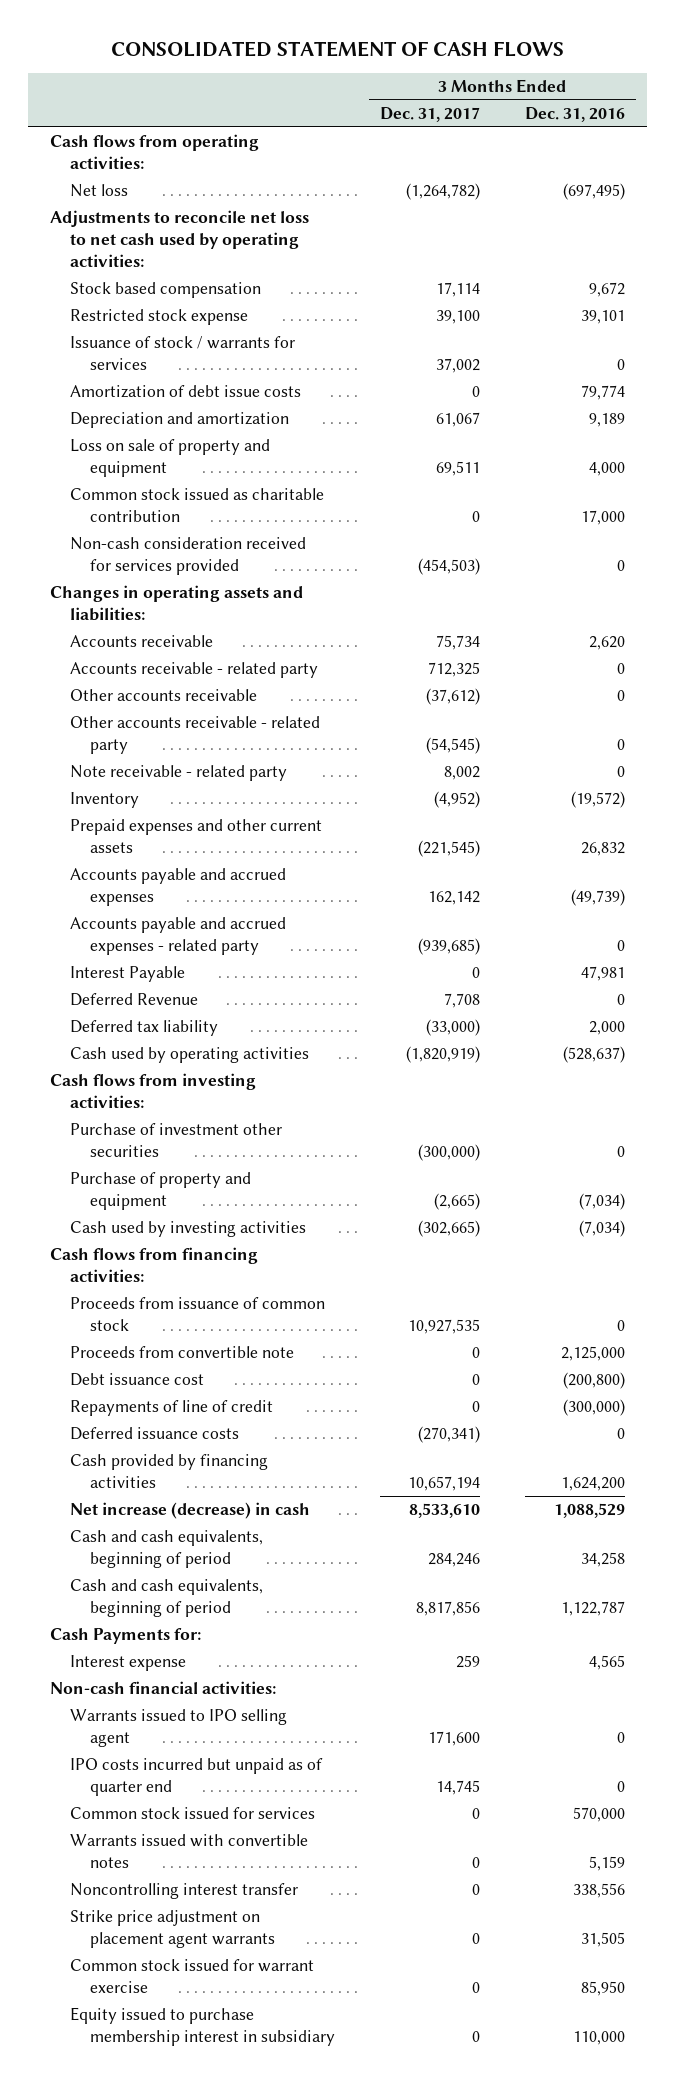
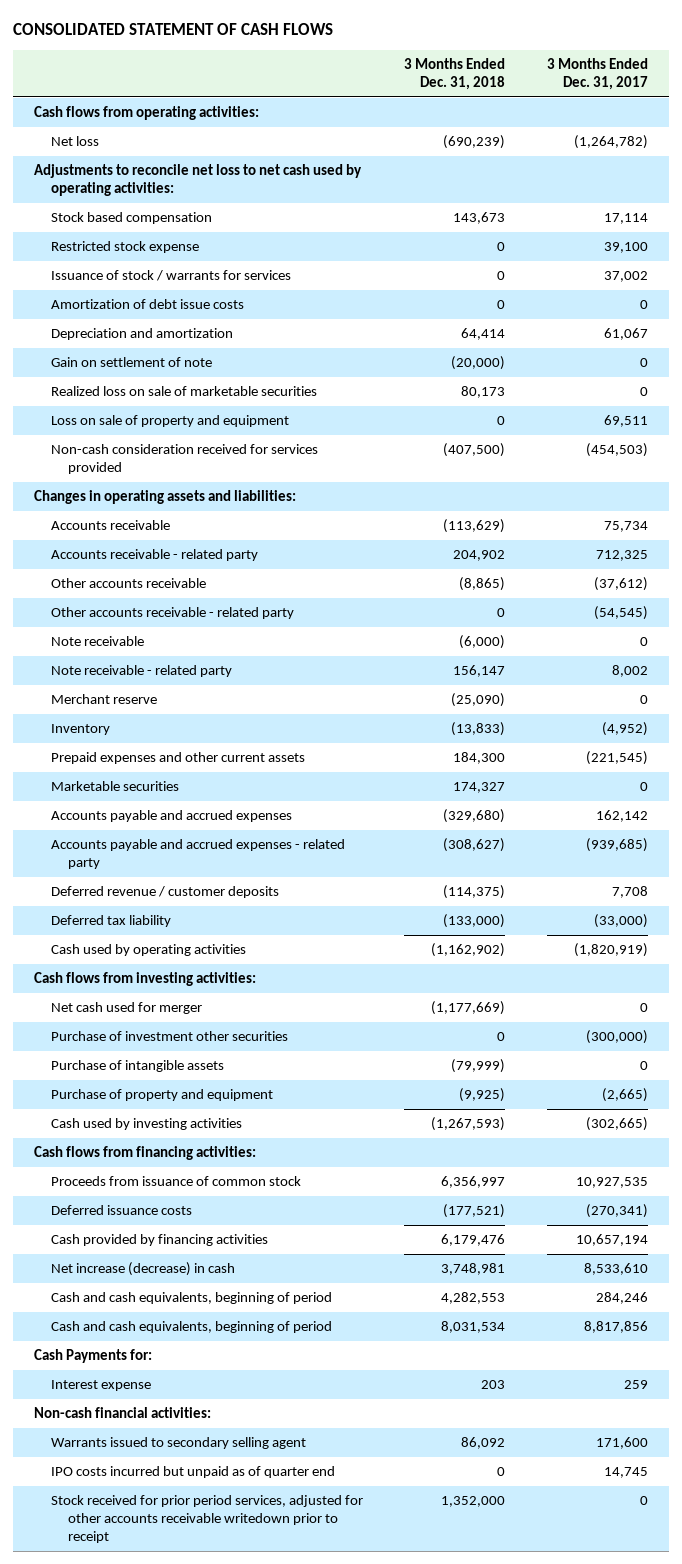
[524,107,625,123] Dec. 31, 2016 -> none
none -> [404,58,506,91] 3 Months Ended Dec. 31, 2018
none -> [50,357,212,368] Gain on settlement of note
none -> [50,386,317,397] Realized loss on sale of marketable securities
[70,488,325,523] Common stock issued as charitable contribution -> none
none -> [50,636,144,647] Note receivable
none -> [50,694,157,705] Merchant reserve
none -> [50,781,179,792] Marketable securities
[70,966,186,983] Interest Payable -> none
[70,993,199,1007] Deferred Revenue -> [50,886,279,899] Deferred revenue / customer deposits
none -> [50,1002,202,1015] Net cash used for merger
none -> [50,1060,224,1073] Purchase of intangible assets
[70,1346,295,1359] Proceeds from convertible note -> none
[70,1373,205,1387] Debt issuance cost -> none
[70,1400,274,1417] Repayments of line of credit -> none
[70,1709,288,1748] Warrants issued to IPO selling agent -> [50,1437,306,1450] Warrants issued to secondary selling agent
[70,1807,316,1820] Common stock issued for services -> none
[70,1834,309,1869] Warrants issued with convertible notes -> none
[70,1883,299,1900] Noncontrolling interest transfer -> none
[70,1910,276,1949] Strike price adjustment on placement agent warrants -> none
[70,1959,315,1994] Common stock issued for warrant exercise -> none
[70,2007,336,2047] Equity issued to purchase membership interest in subsidiary -> none
none -> [50,1495,363,1544] Stock received for prior period services, adjusted for other accounts receivable writedown prior to receipt

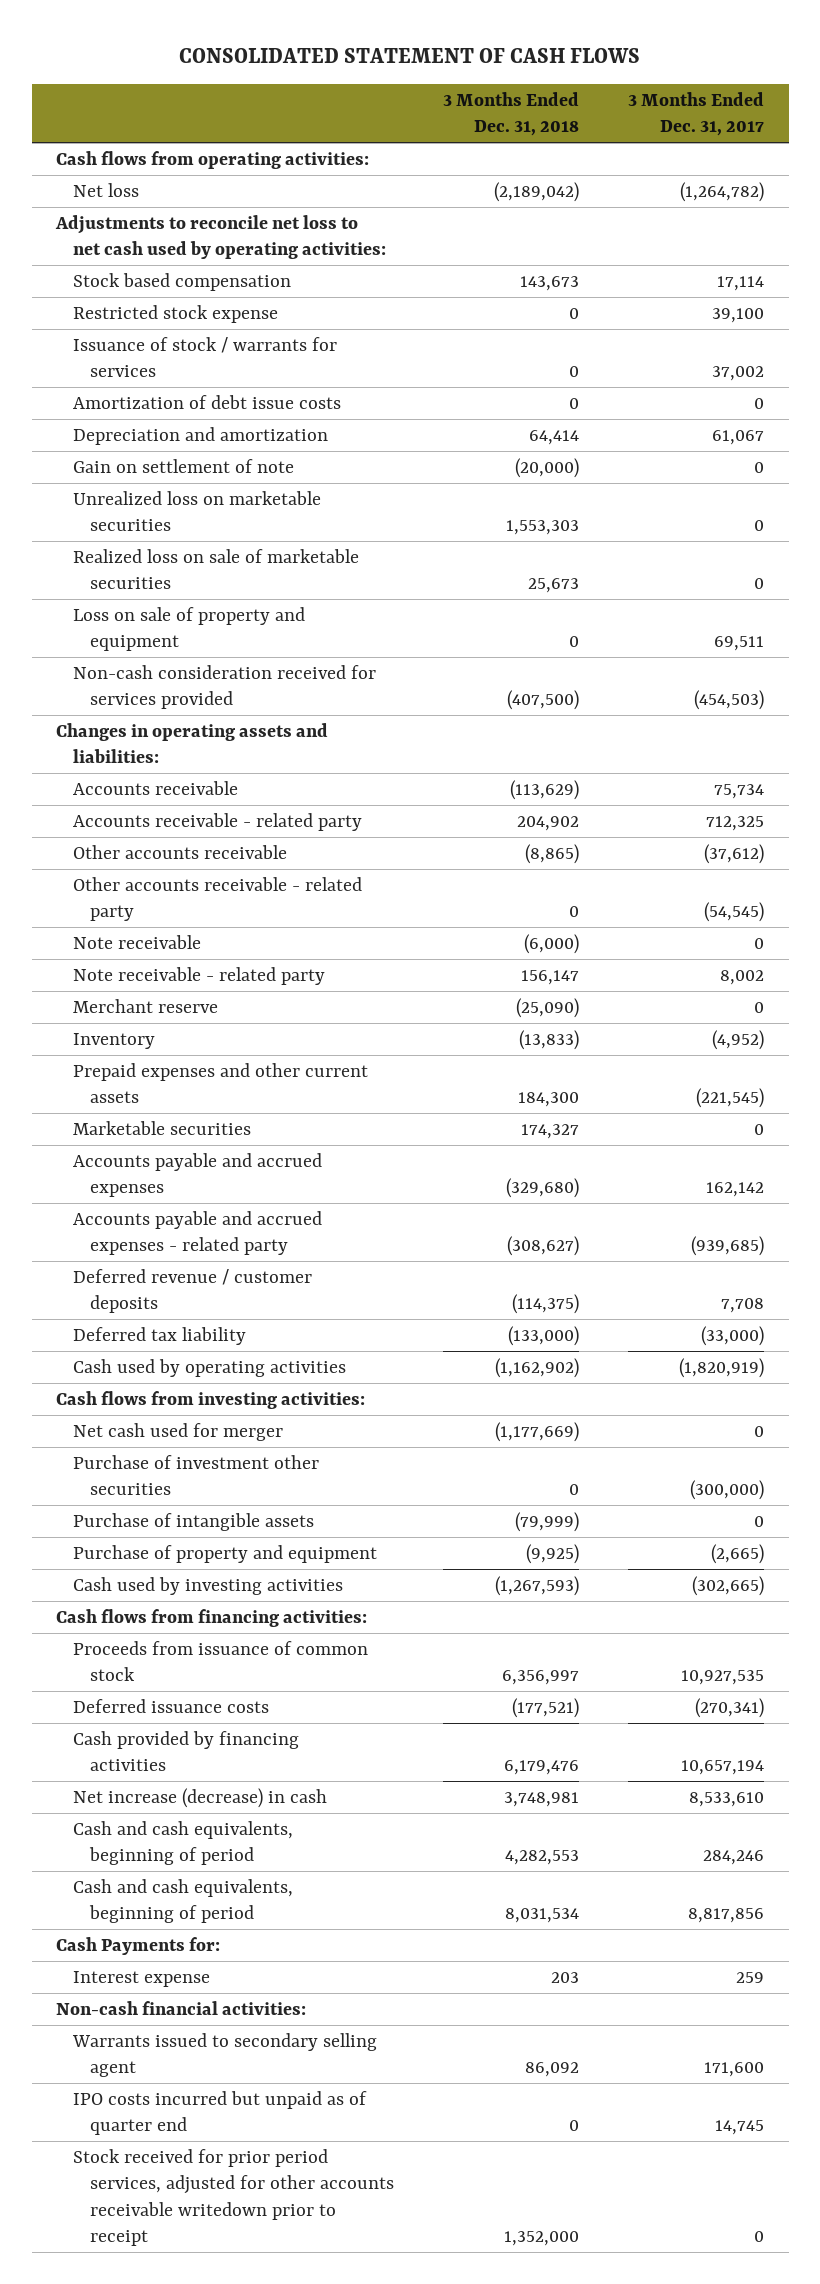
[443,135,506,150] (690,239) -> [494,181,580,202] (2,189,042)
none -> [72,490,321,532] Unrealized loss on marketable securities
[461,386,506,399] 80,173 -> [528,578,580,594] 25,673

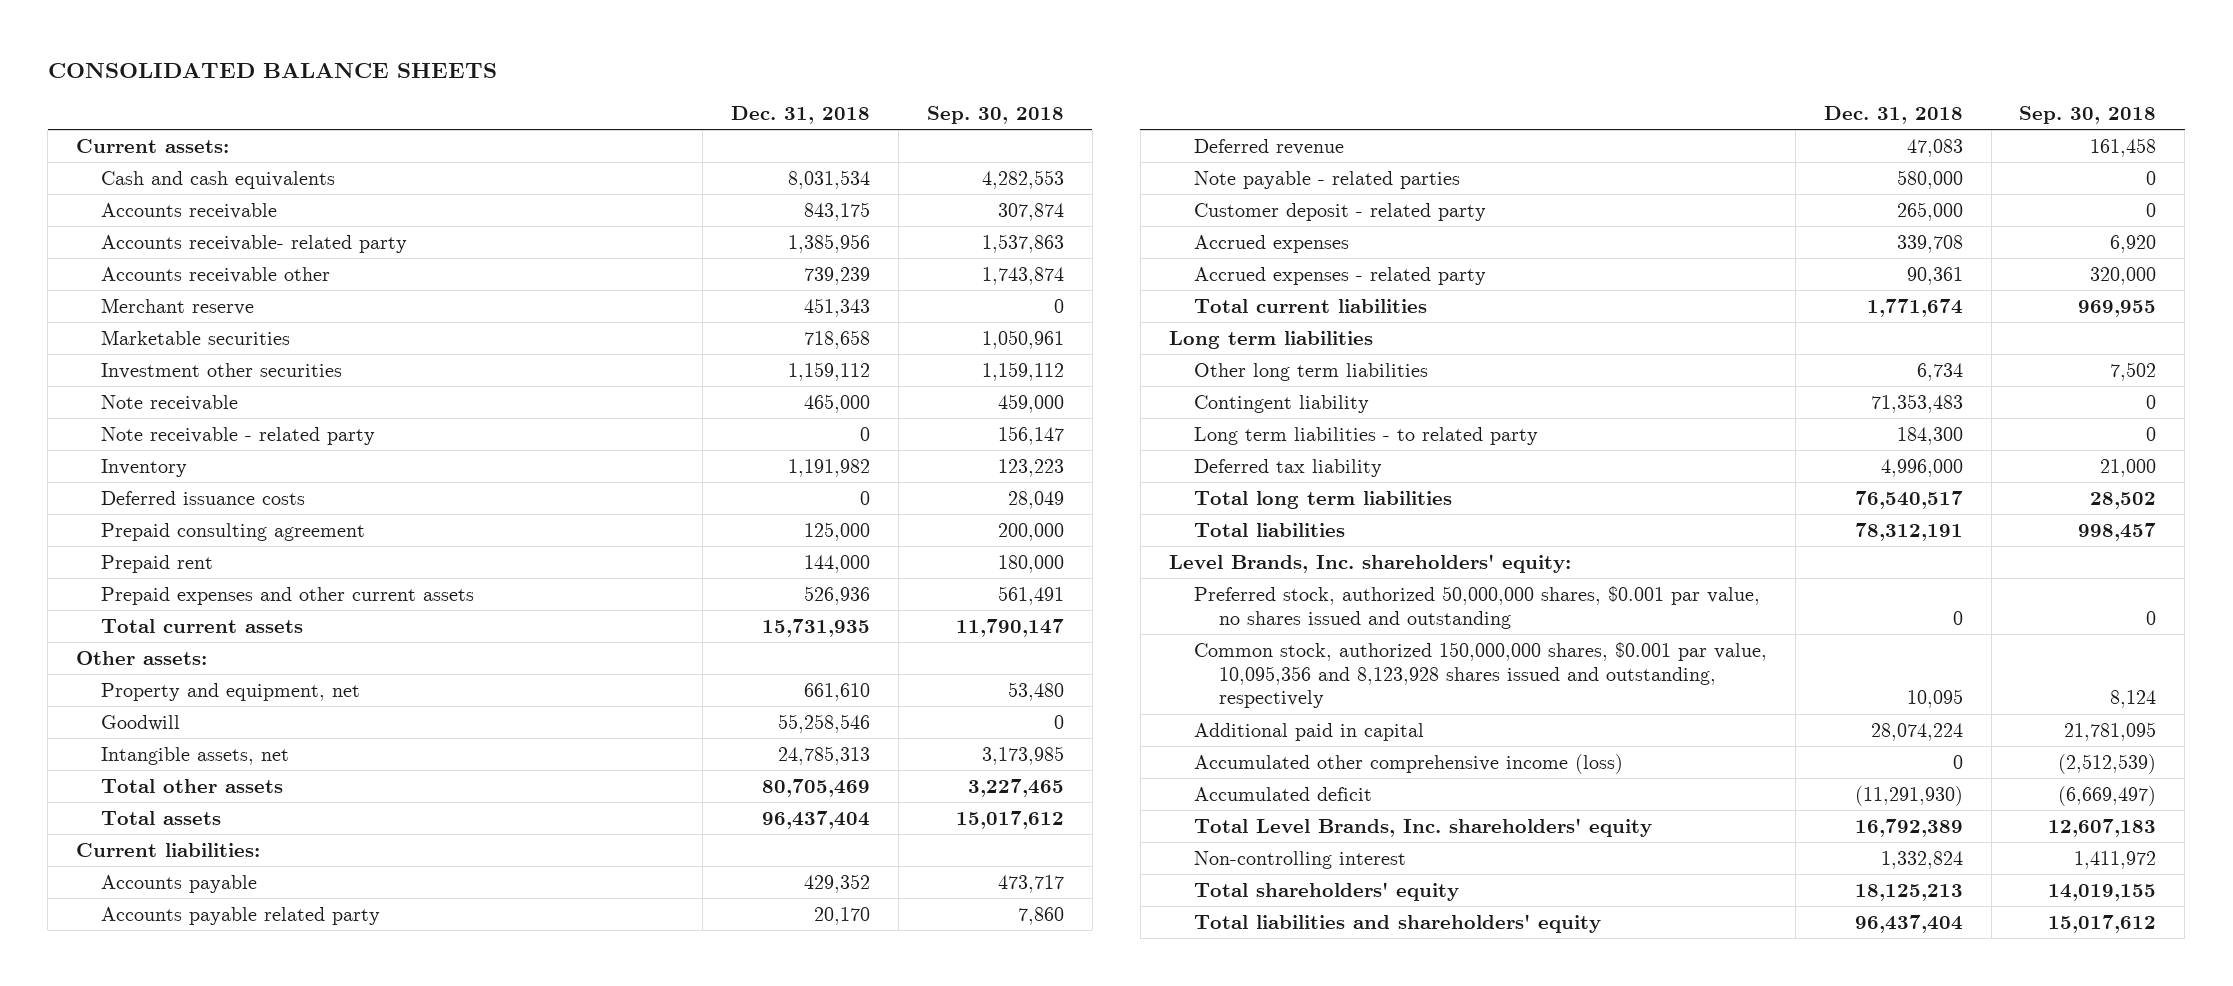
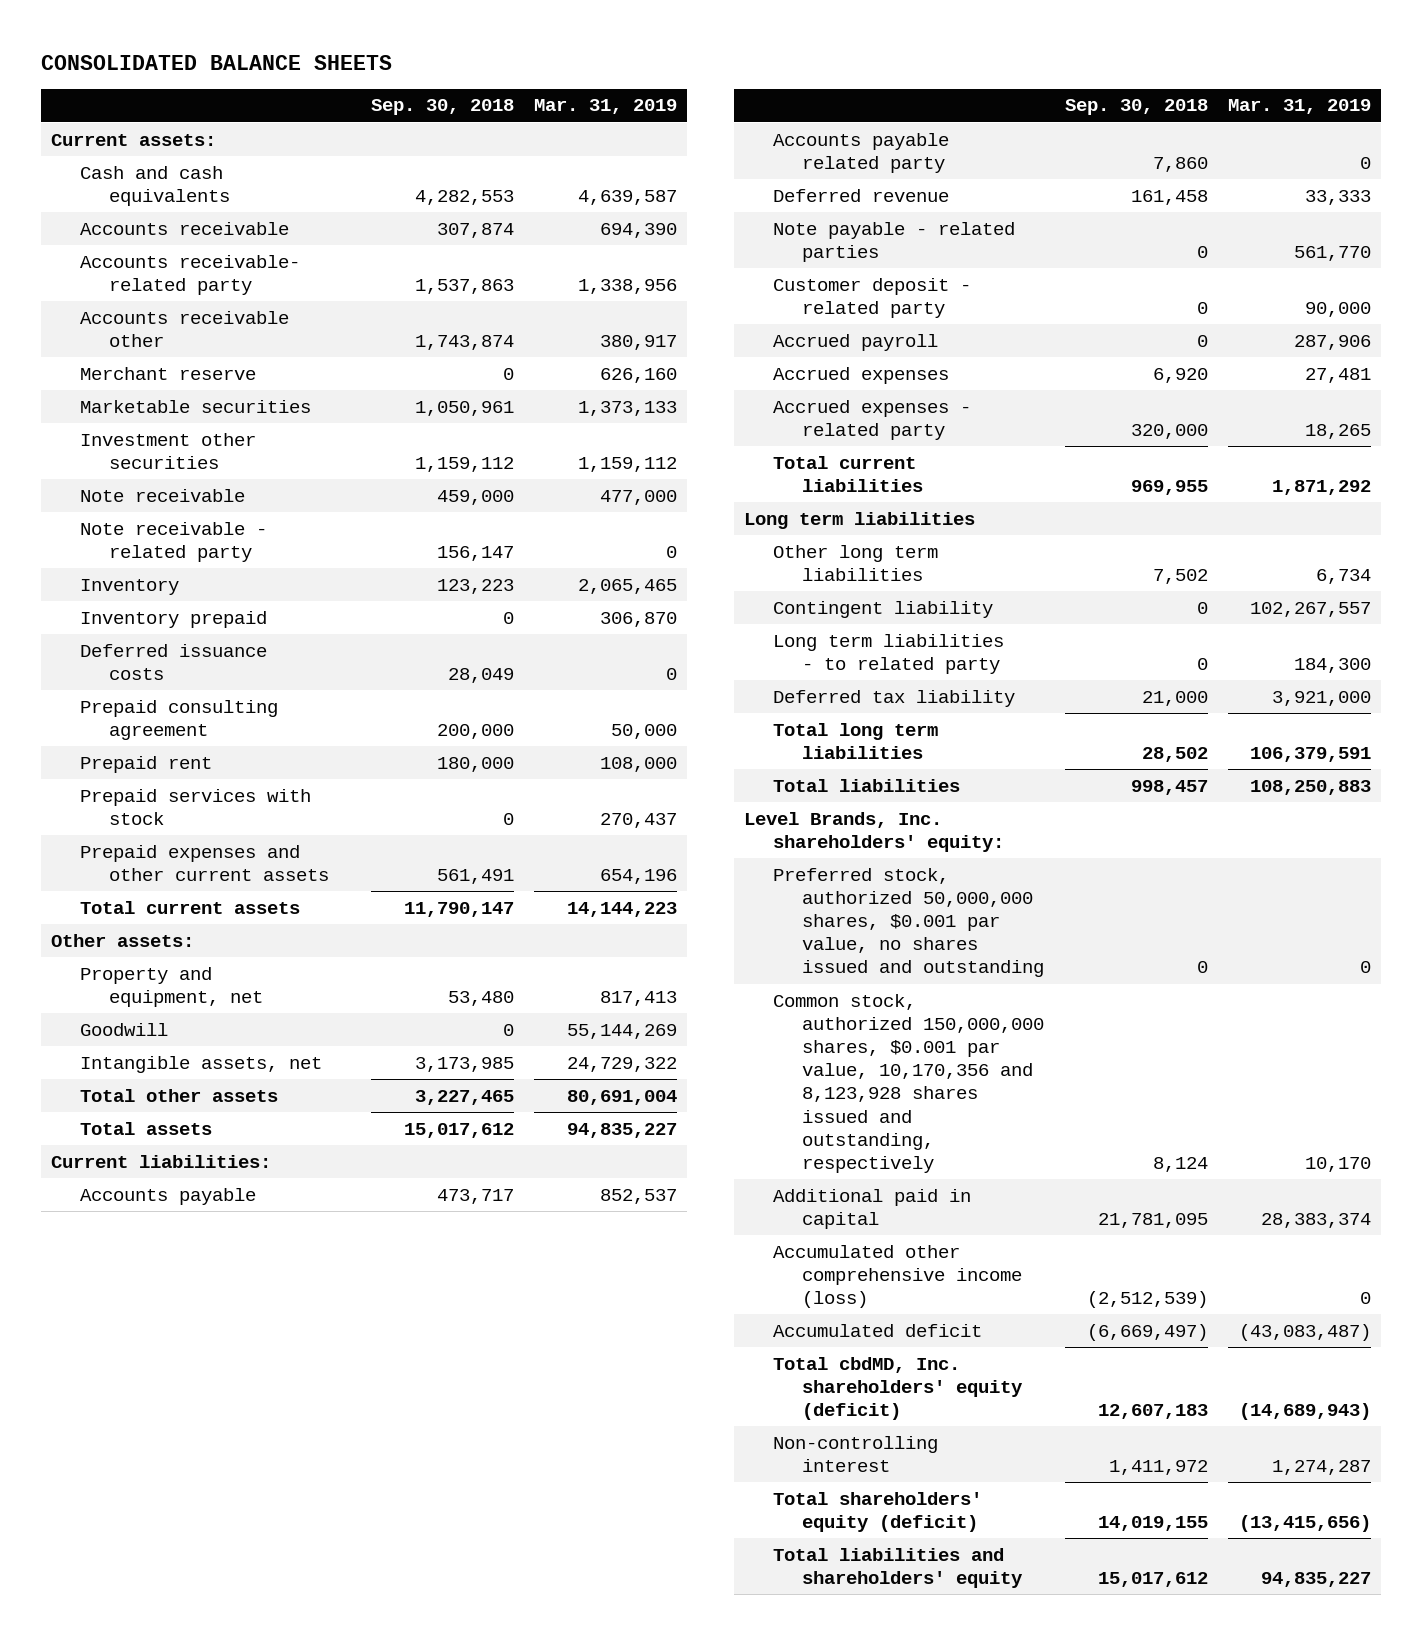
[730,105,870,124] Dec. 31, 2018 -> none
none -> [534,99,678,115] Mar. 31, 2019
none -> [79,610,267,628] Inventory prepaid
none -> [79,788,311,825] Prepaid services with stock
none -> [773,333,939,351] Accrued payroll
[1193,641,1767,709] Common stock, authorized 150,000,000 shares, $0.001 par value, 10,095,356 and 8,123,928 shares issued and outstanding, respectively -> [773,993,1045,1173] Common stock, authorized 150,000,000 shares, $0.001 par value, 10,170,356 and 8,123,928 shares issued and outstanding, respectively
[1193,817,1652,837] Total Level Brands, Inc. shareholders' equity -> [773,1356,1024,1421] Total cbdMD, Inc. shareholders' equity (deficit)
[1193,881,1459,901] Total shareholders' equity -> [773,1491,983,1532] Total shareholders' equity (deficit)

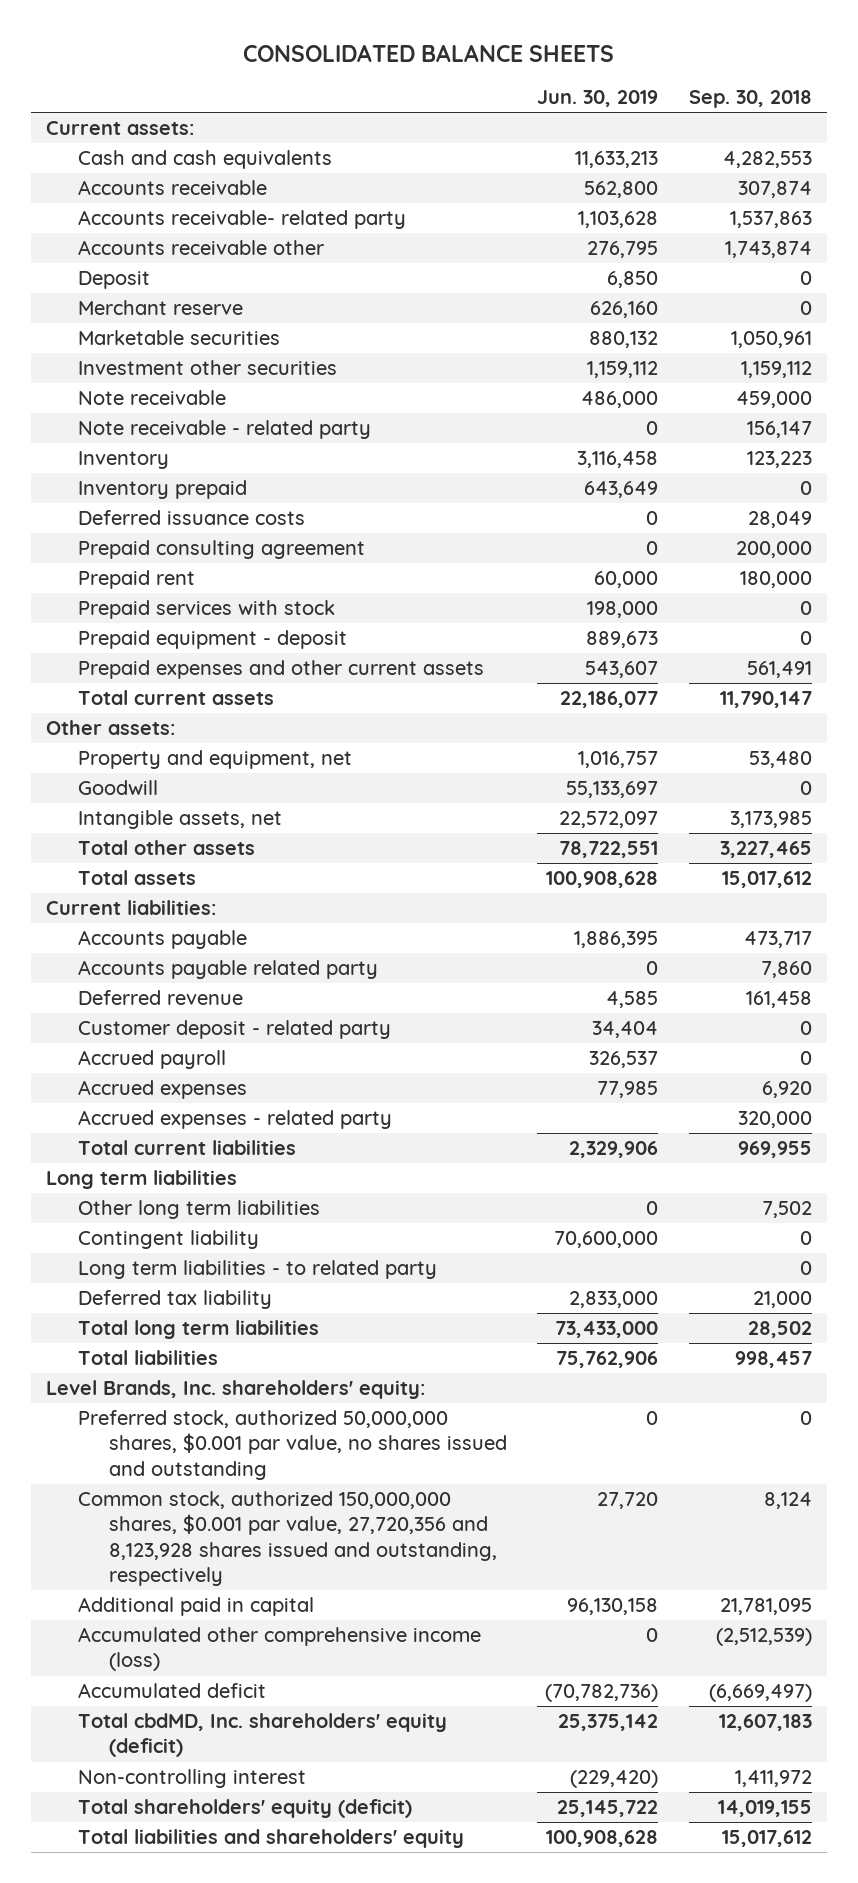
[534,99,678,115] Mar. 31, 2019 -> none
none -> [537,90,659,108] Jun. 30, 2019
none -> [77,271,150,290] Deposit
none -> [77,630,347,650] Prepaid equipment - deposit
[773,221,1016,262] Note payable - related parties -> none
[773,993,1045,1173] Common stock, authorized 150,000,000 shares, $0.001 par value, 10,170,356 and 8,123,928 shares issued and outstanding, respectively -> [77,1491,497,1586] Common stock, authorized 150,000,000 shares, $0.001 par value, 27,720,356 and 8,123,928 shares issued and outstanding, respectively

